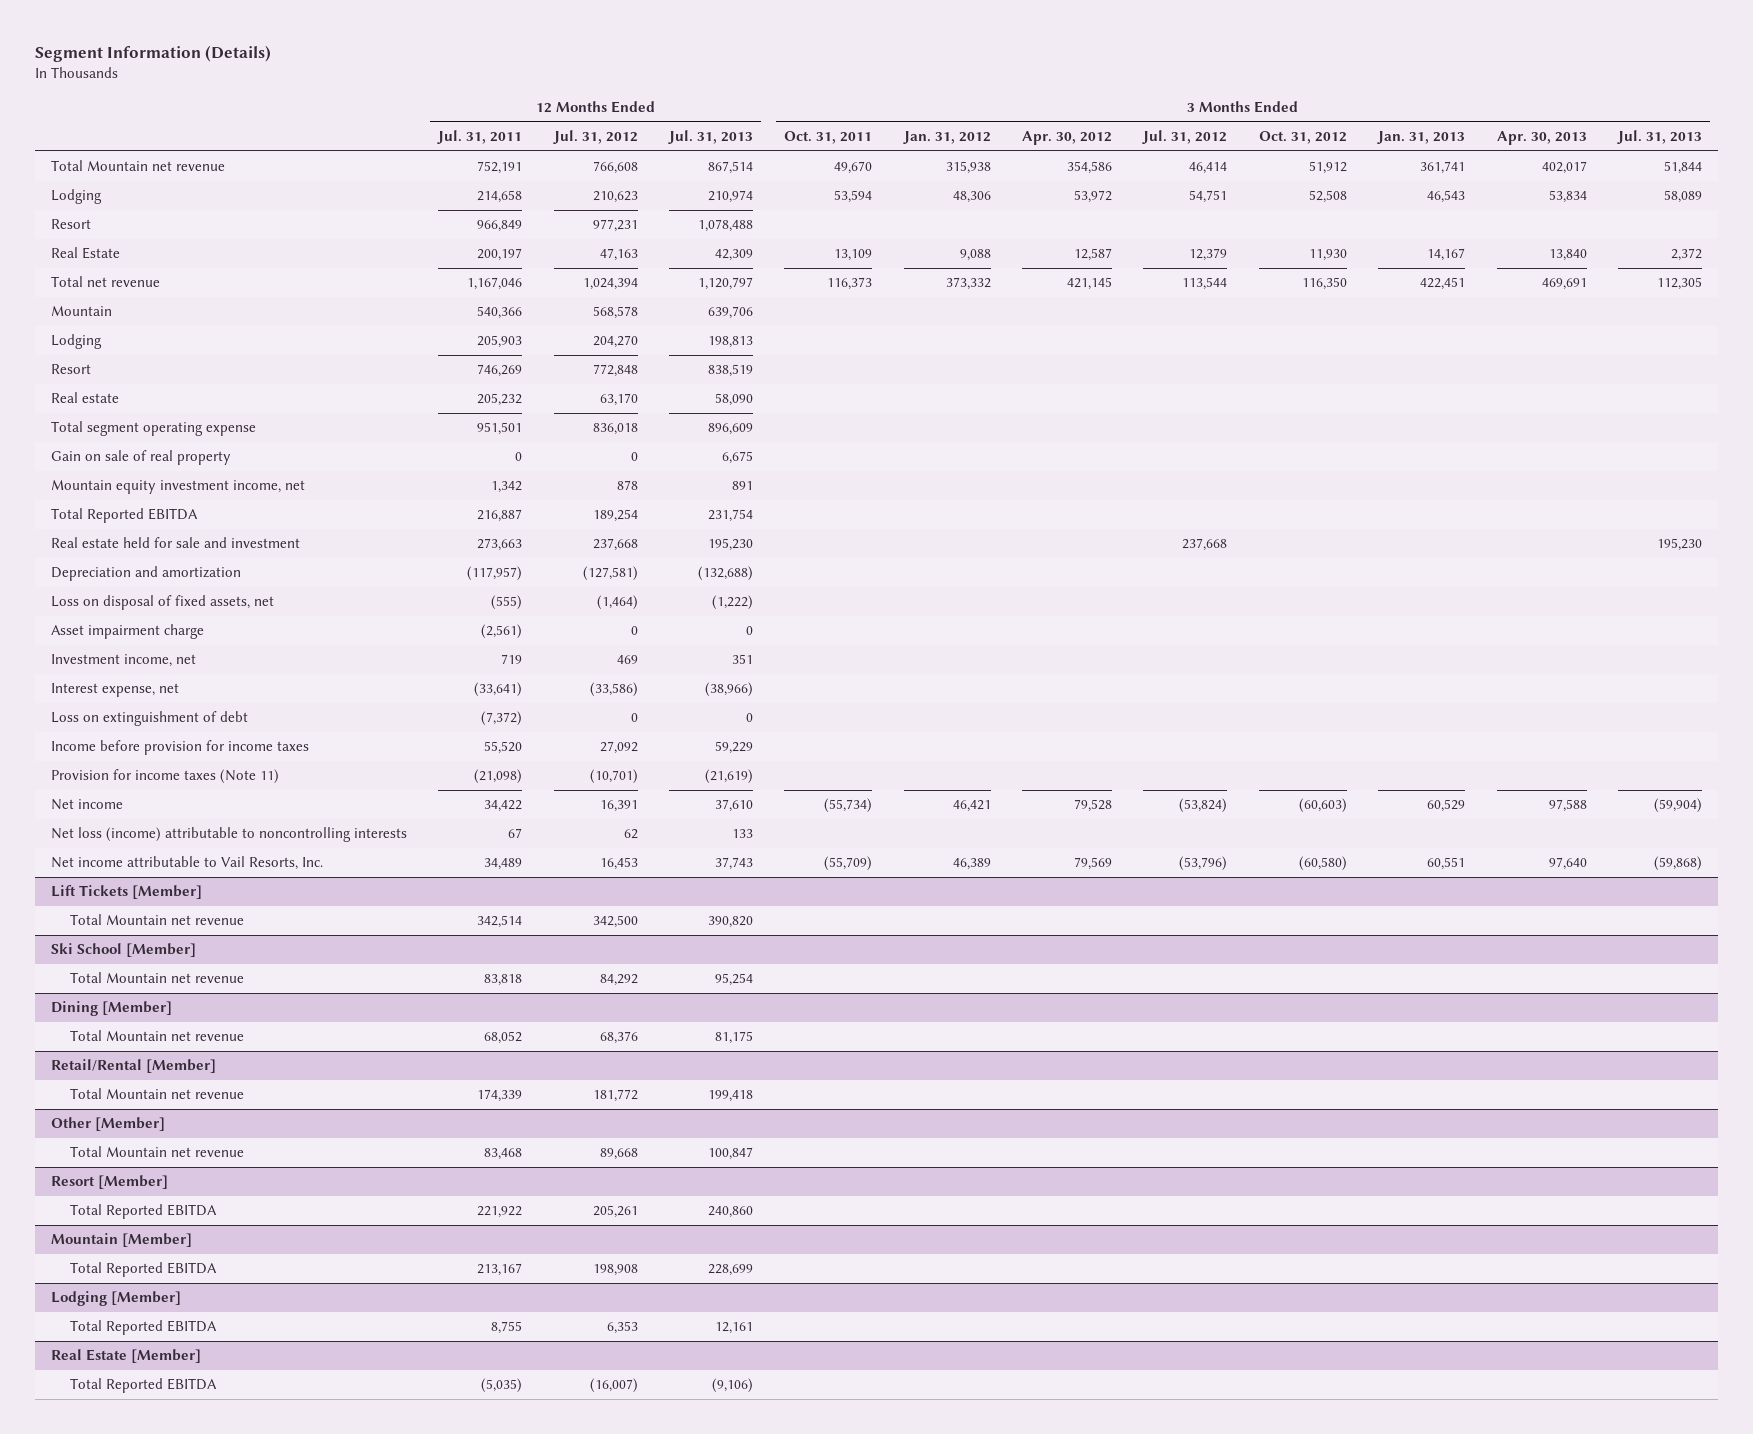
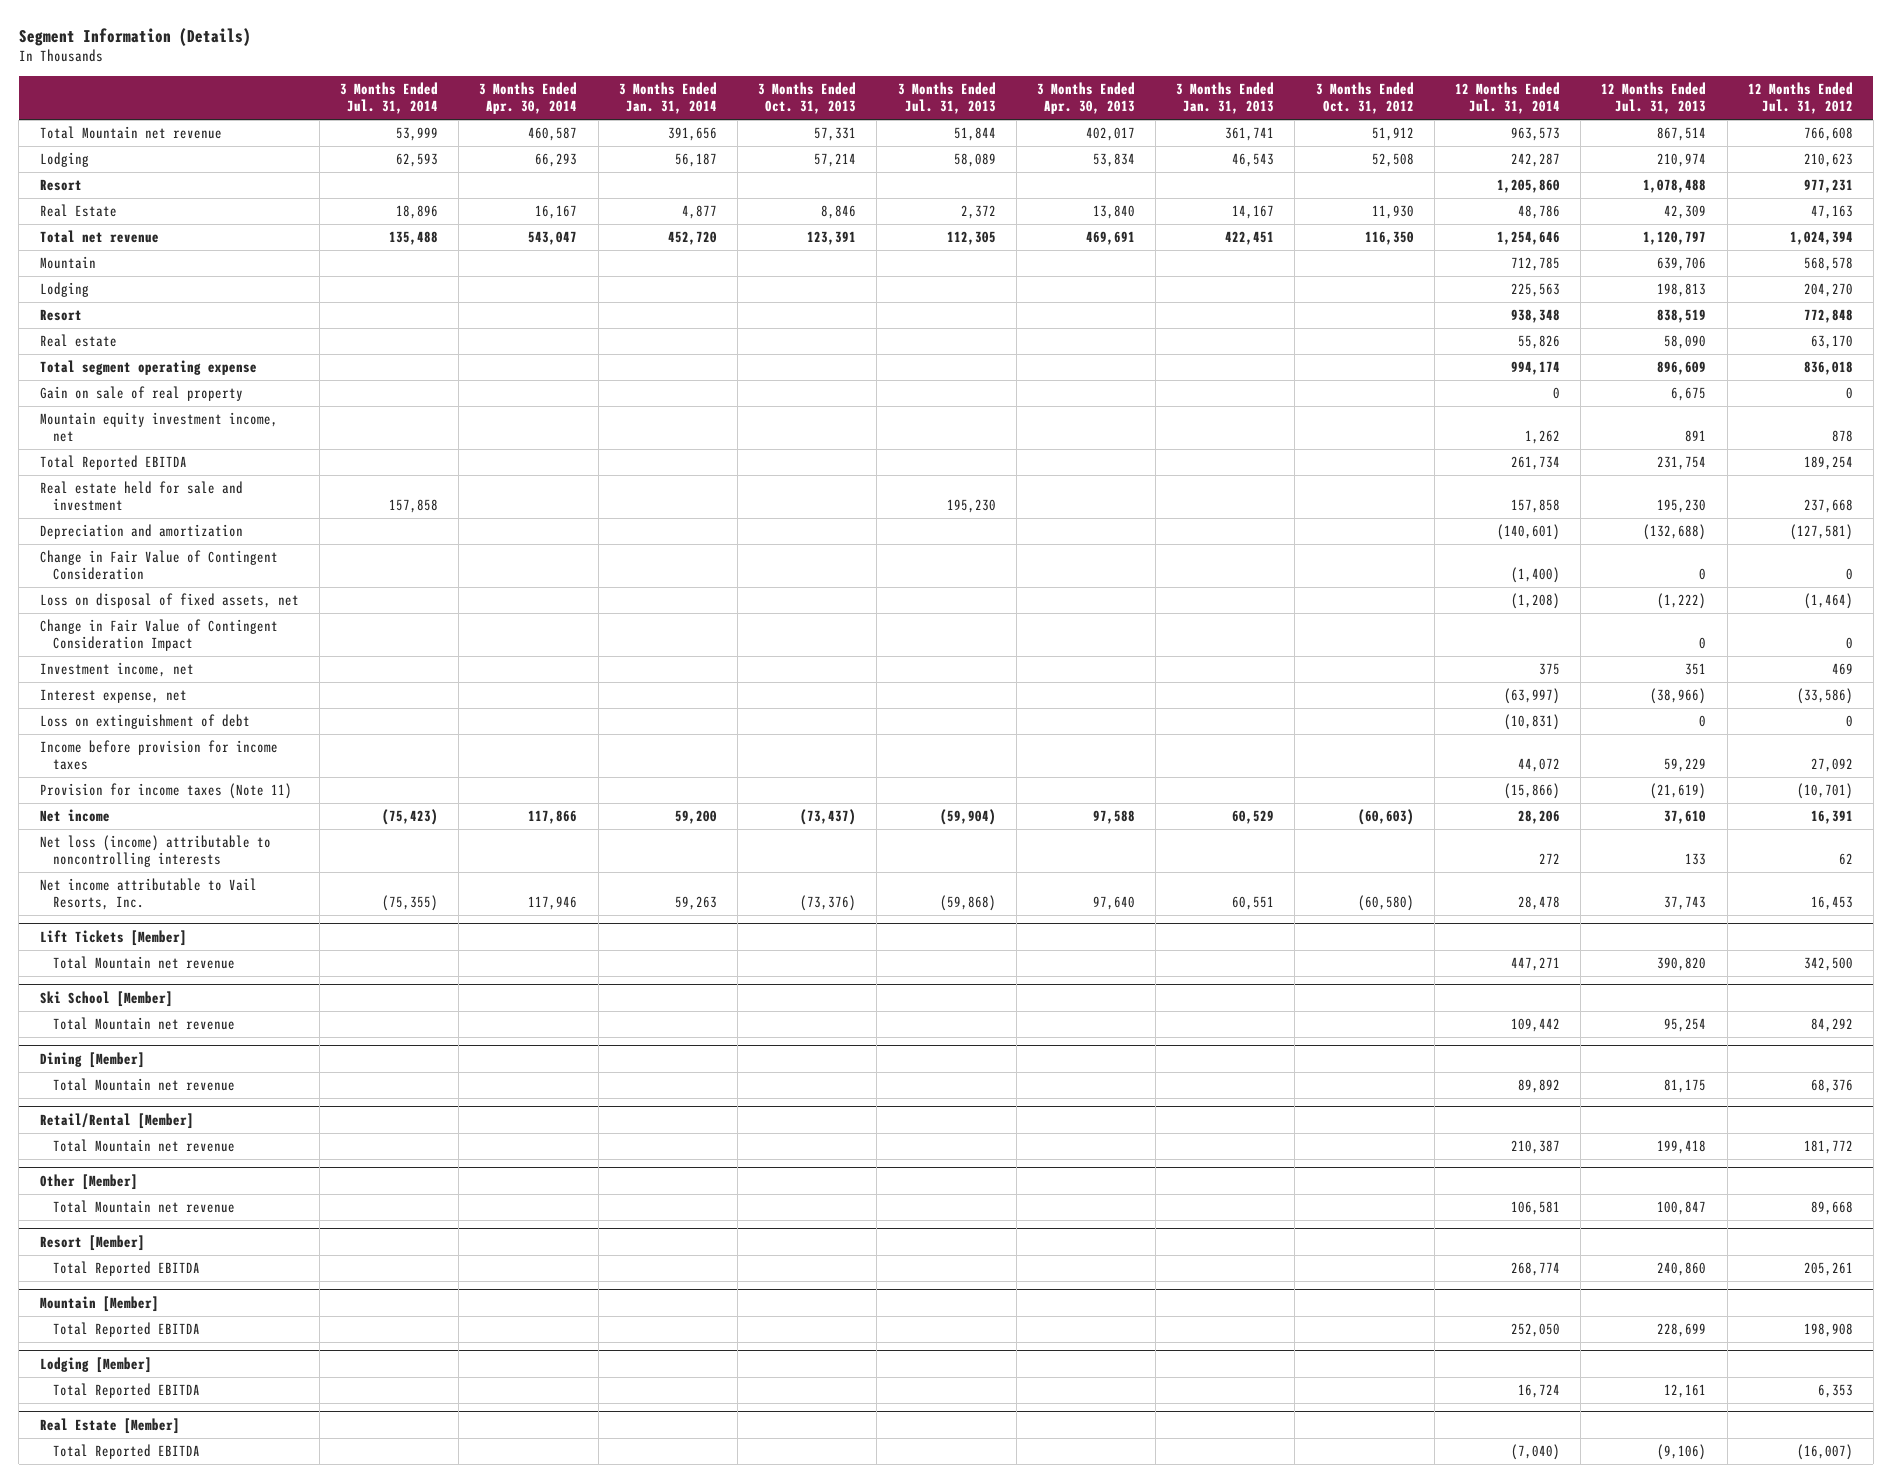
[437,129,523,144] Jul. 31, 2011 -> none
[784,130,873,144] Oct. 31, 2011 -> none
[902,130,991,144] Jan. 31, 2012 -> none
[1022,130,1113,145] Apr. 30, 2012 -> none
[1142,129,1228,144] Jul. 31, 2012 -> none
none -> [340,82,439,115] 3 Months Ended Jul. 31, 2014
none -> [479,82,578,115] 3 Months Ended Apr. 30, 2014
none -> [618,82,717,115] 3 Months Ended Jan. 31, 2014
none -> [758,82,857,115] 3 Months Ended Oct. 31, 2013
none -> [1455,82,1561,115] 12 Months Ended Jul. 31, 2014
none -> [39,550,278,581] Change in Fair Value of Contingent Consideration
[50,624,204,640] Asset impairment charge -> none
none -> [39,619,278,652] Change in Fair Value of Contingent Consideration Impact

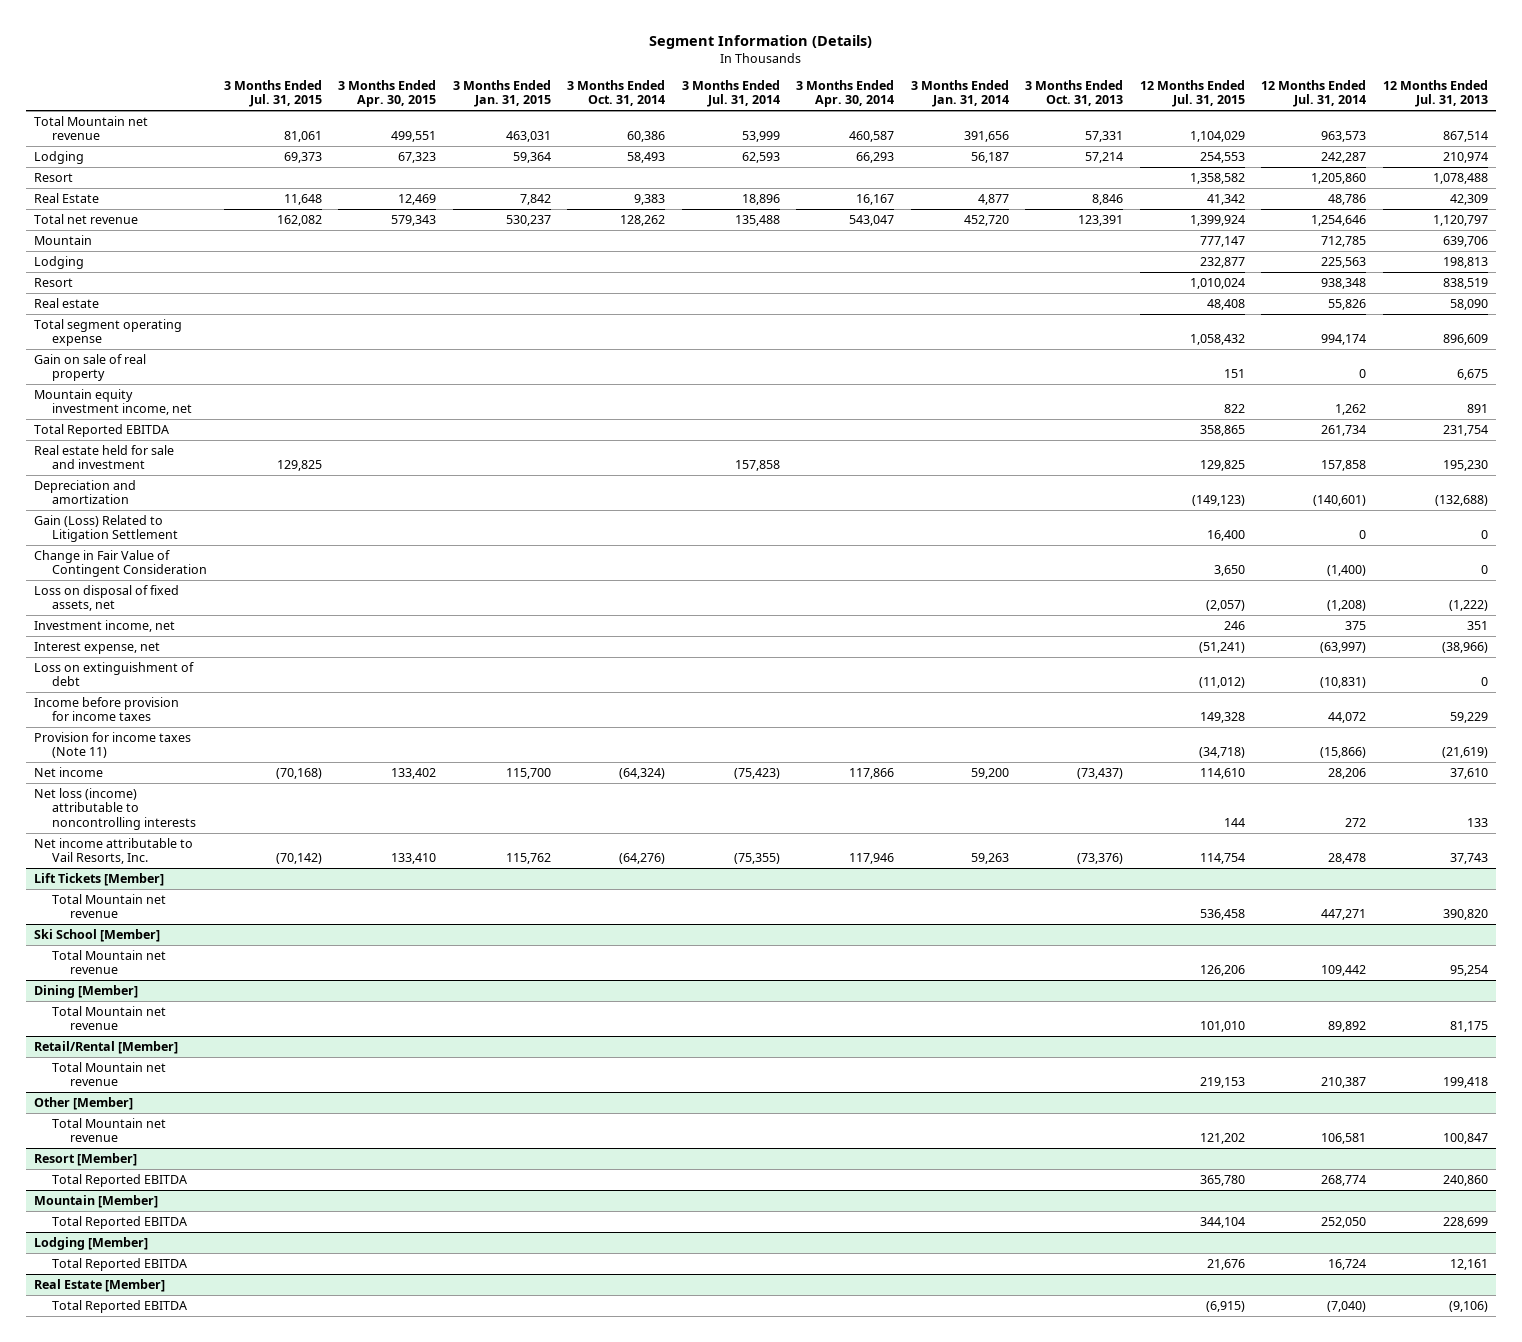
[897,82,996,115] 3 Months Ended Jul. 31, 2013 -> none
[1036,82,1135,115] 3 Months Ended Apr. 30, 2013 -> none
[1176,82,1275,115] 3 Months Ended Jan. 31, 2013 -> none
[1315,82,1414,115] 3 Months Ended Oct. 31, 2012 -> none
[1747,82,1853,115] 12 Months Ended Jul. 31, 2012 -> none
none -> [223,79,322,108] 3 Months Ended Jul. 31, 2015
none -> [338,79,437,108] 3 Months Ended Apr. 30, 2015
none -> [452,79,551,108] 3 Months Ended Jan. 31, 2015
none -> [567,79,666,107] 3 Months Ended Oct. 31, 2014
none -> [1139,79,1245,108] 12 Months Ended Jul. 31, 2015
none -> [34,514,178,543] Gain (Loss) Related to Litigation Settlement
[39,619,278,652] Change in Fair Value of Contingent Consideration Impact -> none

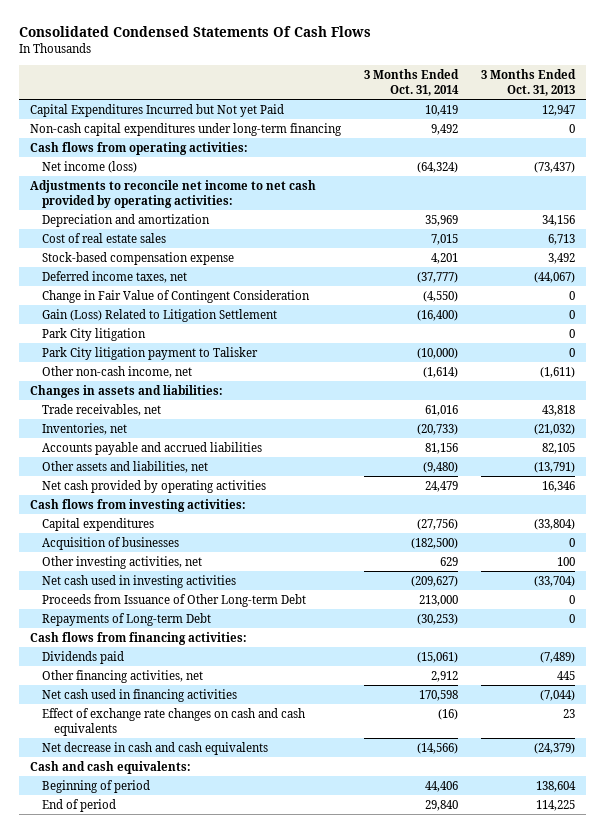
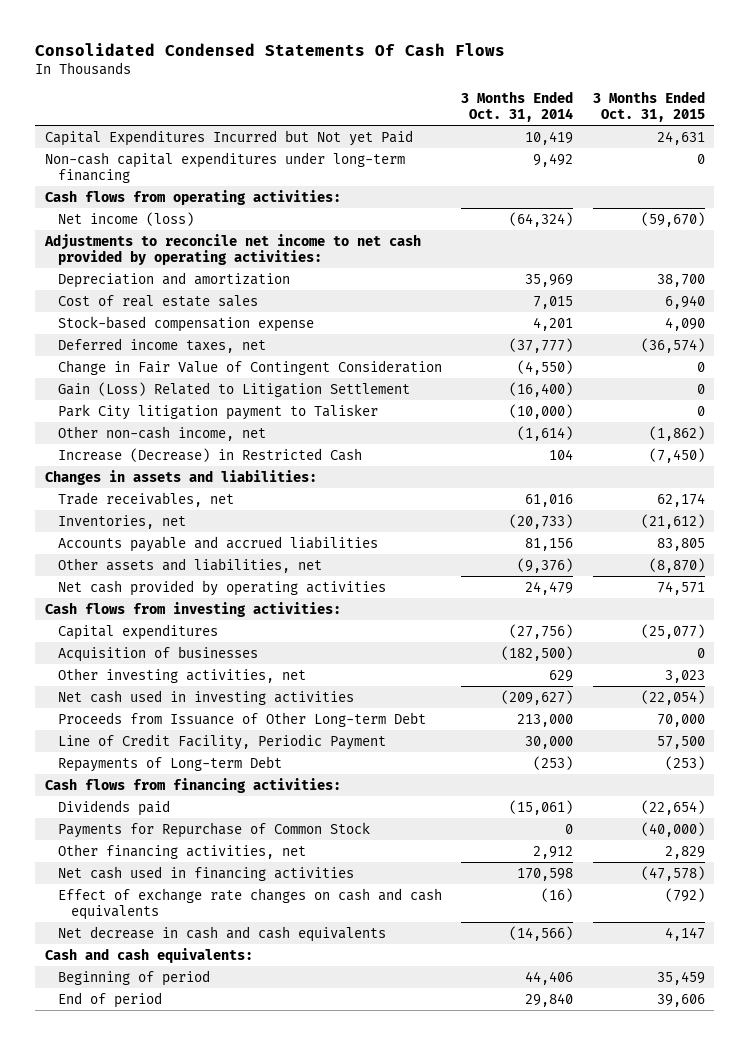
[480,68,576,96] 3 Months Ended Oct. 31, 2013 -> none
none -> [592,90,705,123] 3 Months Ended Oct. 31, 2015
[42,327,147,341] Park City litigation -> none
none -> [58,447,363,462] Increase (Decrease) in Restricted Cash
[423,461,459,473] (9,480) -> [517,557,574,573] (9,376)
none -> [58,733,387,750] Line of Credit Facility, Periodic Payment
[417,613,459,625] (30,253) -> [533,755,574,770] (253)
none -> [58,821,371,838] Payments for Repurchase of Common Stock

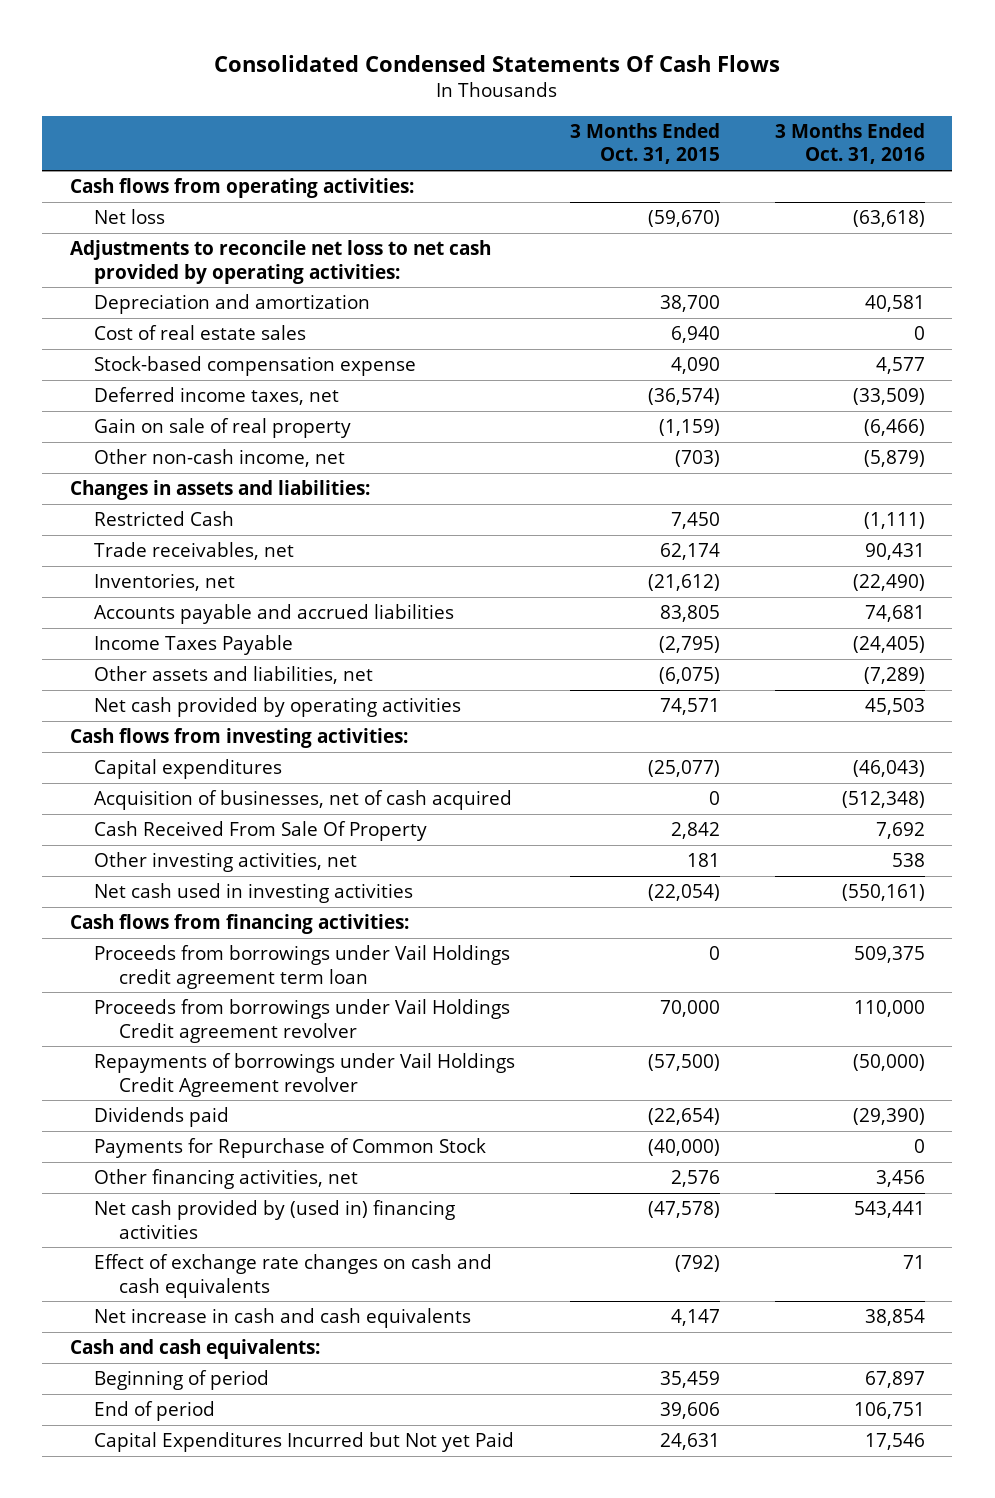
[461,90,574,123] 3 Months Ended Oct. 31, 2014 -> none
none -> [774,122,925,165] 3 Months Ended Oct. 31, 2016
[44,151,405,183] Non-cash capital expenditures under long-term financing -> none
[58,211,195,226] Net income (loss) -> [94,209,166,225] Net loss
[43,233,421,265] Adjustments to reconcile net income to net cash provided by operating activities: -> [69,240,491,284] Adjustments to reconcile net loss to net cash provided by operating activities:
[58,359,443,375] Change in Fair Value of Contingent Consideration -> none
[58,381,411,397] Gain (Loss) Related to Litigation Settlement -> none
[58,403,379,420] Park City litigation payment to Talisker -> none
[58,447,363,462] Increase (Decrease) in Restricted Cash -> none
none -> [94,418,352,439] Gain on sale of real property
[648,425,705,441] (1,862) -> [675,450,721,468] (703)
none -> [94,511,235,527] Restricted Cash
none -> [94,635,294,656] Income Taxes Payable
[648,557,705,573] (8,870) -> [659,667,721,685] (6,075)
[58,645,259,662] Acquisition of businesses -> [94,790,513,811] Acquisition of businesses, net of cash acquired
none -> [94,821,428,842] Cash Received From Sale Of Property
[664,669,705,683] 3,023 -> [687,853,721,868] 181
[58,711,427,727] Proceeds from Issuance of Other Long-term Debt -> none
[58,733,387,750] Line of Credit Facility, Periodic Payment -> none
[58,755,283,772] Repayments of Long-term Debt -> none
none -> [94,945,511,989] Proceeds from borrowings under Vail Holdings credit agreement term loan
none -> [94,999,511,1043] Proceeds from borrowings under Vail Holdings Credit agreement revolver
none -> [94,1053,516,1097] Repayments of borrowings under Vail Holdings Credit Agreement revolver
[664,845,705,859] 2,829 -> [671,1170,721,1188] 2,576
[58,865,355,881] Net cash used in financing activities -> [94,1200,456,1239] Net cash provided by (used in) financing activities
[58,925,387,942] Net decrease in cash and cash equivalents -> [94,1308,472,1329] Net increase in cash and cash equivalents
[44,129,413,146] Capital Expenditures Incurred but Not yet Paid -> [94,1432,515,1453] Capital Expenditures Incurred but Not yet Paid

